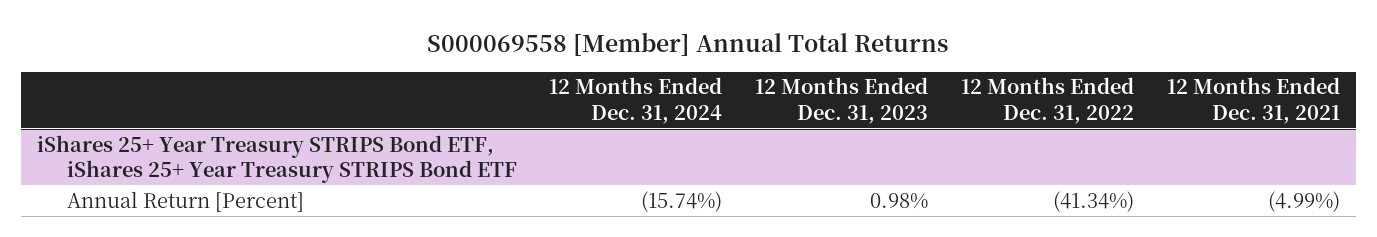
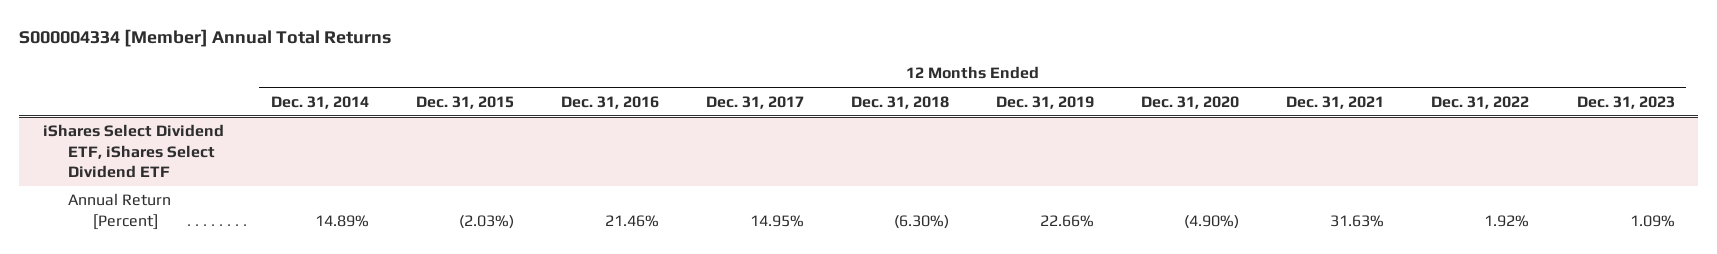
[427,31,949,56] S000069558 [Member] Annual Total Returns -> [18,29,391,48] S000004334 [Member] Annual Total Returns
[549,77,723,124] 12 Months Ended Dec. 31, 2024 -> none
none -> [270,95,369,109] Dec. 31, 2014
none -> [415,95,514,109] Dec. 31, 2015
none -> [560,95,659,109] Dec. 31, 2016
none -> [705,95,804,109] Dec. 31, 2017
none -> [851,95,950,109] Dec. 31, 2018
none -> [996,95,1095,109] Dec. 31, 2019
none -> [1141,95,1240,109] Dec. 31, 2020
[36,134,517,184] iShares 25+ Year Treasury STRIPS Bond ETF, iShares 25+ Year Treasury STRIPS Bond ETF -> none
none -> [42,124,224,178] iShares Select Dividend ETF, iShares Select Dividend ETF
[870,192,929,209] 0.98% -> [1629,214,1675,227] 1.09%
[1052,190,1134,212] (41.34%) -> [1484,214,1530,227] 1.92%
[1267,190,1340,212] (4.99%) -> [1330,214,1385,227] 31.63%

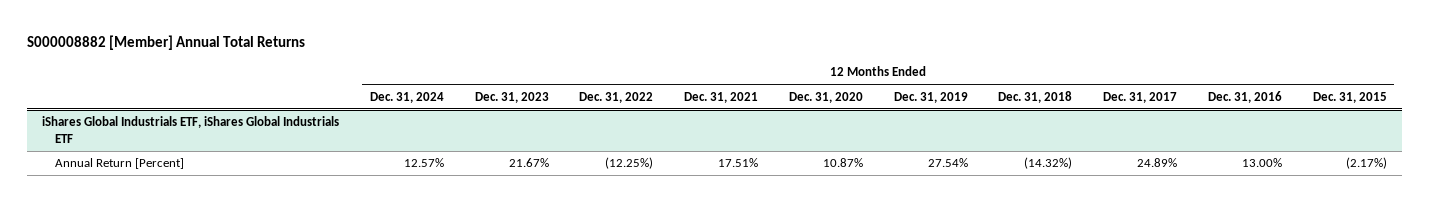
[18,29,391,48] S000004334 [Member] Annual Total Returns -> [26,34,305,50] S000008882 [Member] Annual Total Returns
[270,95,369,109] Dec. 31, 2014 -> none
none -> [369,91,444,103] Dec. 31, 2024
[42,124,224,178] iShares Select Dividend ETF, iShares Select Dividend ETF -> none
none -> [41,116,339,144] iShares Global Industrials ETF, iShares Global Industrials ETF
[458,214,514,229] (2.03%) -> [1345,157,1387,170] (2.17%)
[604,214,659,227] 21.46% -> [1241,158,1282,168] 13.00%
[749,214,804,227] 14.95% -> [1137,158,1178,168] 24.89%
[894,214,950,229] (6.30%) -> [1024,157,1073,170] (14.32%)
[1040,214,1095,227] 22.66% -> [927,158,968,168] 27.54%
[1184,214,1240,229] (4.90%) -> [822,158,863,168] 10.87%
[1330,214,1385,227] 31.63% -> [718,158,759,168] 17.51%
[1484,214,1530,227] 1.92% -> [605,157,654,170] (12.25%)
[1629,214,1675,227] 1.09% -> [508,158,549,168] 21.67%

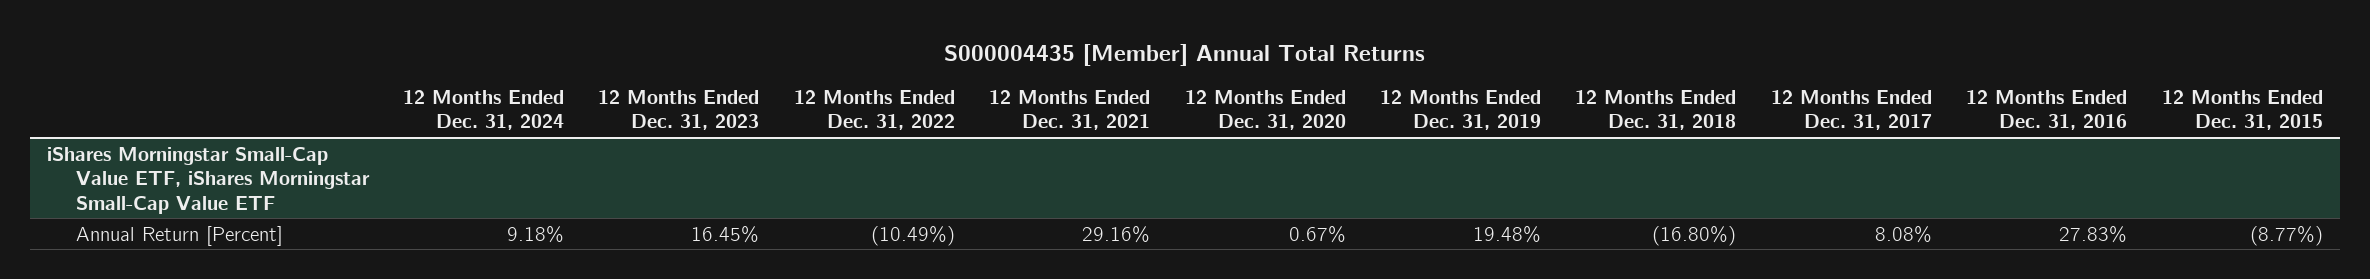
[26,34,305,50] S000008882 [Member] Annual Total Returns -> [943,44,1425,67] S000004435 [Member] Annual Total Returns
[41,116,339,144] iShares Global Industrials ETF, iShares Global Industrials ETF -> none
none -> [47,146,370,214] iShares Morningstar Small-Cap Value ETF, iShares Morningstar Small-Cap Value ETF
[403,158,444,168] 12.57% -> [507,225,565,243] 9.18%
[508,158,549,168] 21.67% -> [691,225,760,243] 16.45%
[605,157,654,170] (12.25%) -> [870,225,955,246] (10.49%)
[718,158,759,168] 17.51% -> [1082,225,1151,243] 29.16%
[822,158,863,168] 10.87% -> [1288,225,1346,243] 0.67%
[927,158,968,168] 27.54% -> [1472,225,1541,243] 19.48%
[1024,157,1073,170] (14.32%) -> [1652,225,1737,246] (16.80%)
[1137,158,1178,168] 24.89% -> [1874,225,1932,243] 8.08%
[1241,158,1282,168] 13.00% -> [2059,225,2128,243] 27.83%
[1345,157,1387,170] (2.17%) -> [2249,225,2323,246] (8.77%)

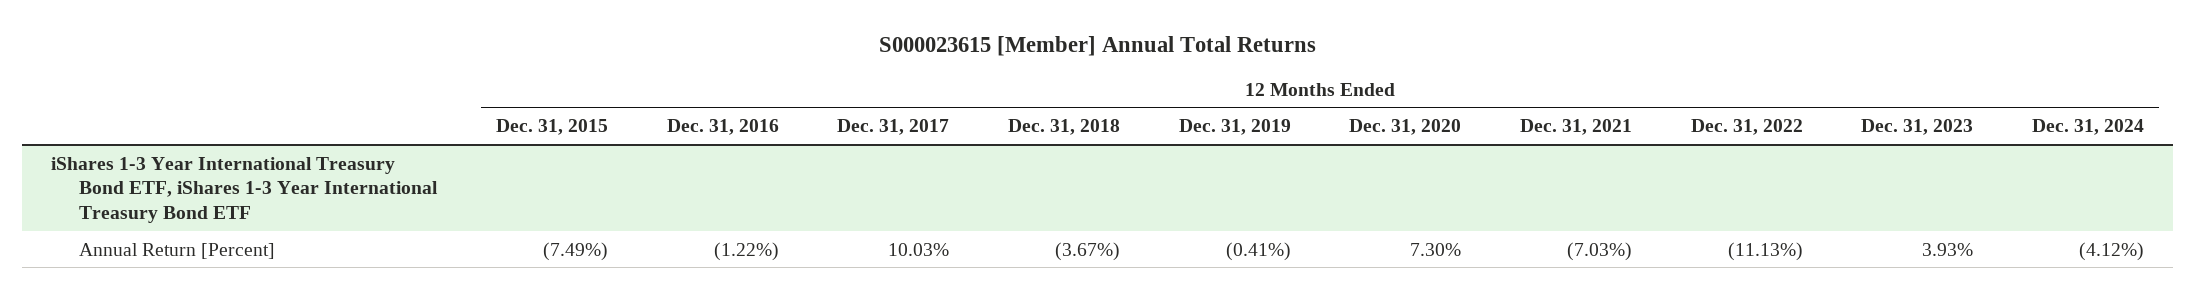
[943,44,1425,67] S000004435 [Member] Annual Total Returns -> [878,36,1316,57] S000023615 [Member] Annual Total Returns
[47,146,370,214] iShares Morningstar Small-Cap Value ETF, iShares Morningstar Small-Cap Value ETF -> none
none -> [50,156,439,223] iShares 1-3 Year International Treasury Bond ETF, iShares 1-3 Year International Treasury Bond ETF
[507,225,565,243] 9.18% -> [2079,241,2145,261] (4.12%)
[691,225,760,243] 16.45% -> [1922,242,1974,256] 3.93%
[870,225,955,246] (10.49%) -> [1727,241,1803,261] (11.13%)
[1082,225,1151,243] 29.16% -> [1567,241,1633,261] (7.03%)
[1288,225,1346,243] 0.67% -> [1410,242,1462,256] 7.30%
[1472,225,1541,243] 19.48% -> [1225,241,1291,261] (0.41%)
[1652,225,1737,246] (16.80%) -> [1055,241,1121,261] (3.67%)
[1874,225,1932,243] 8.08% -> [888,242,950,256] 10.03%
[2059,225,2128,243] 27.83% -> [713,241,779,261] (1.22%)
[2249,225,2323,246] (8.77%) -> [543,241,609,261] (7.49%)

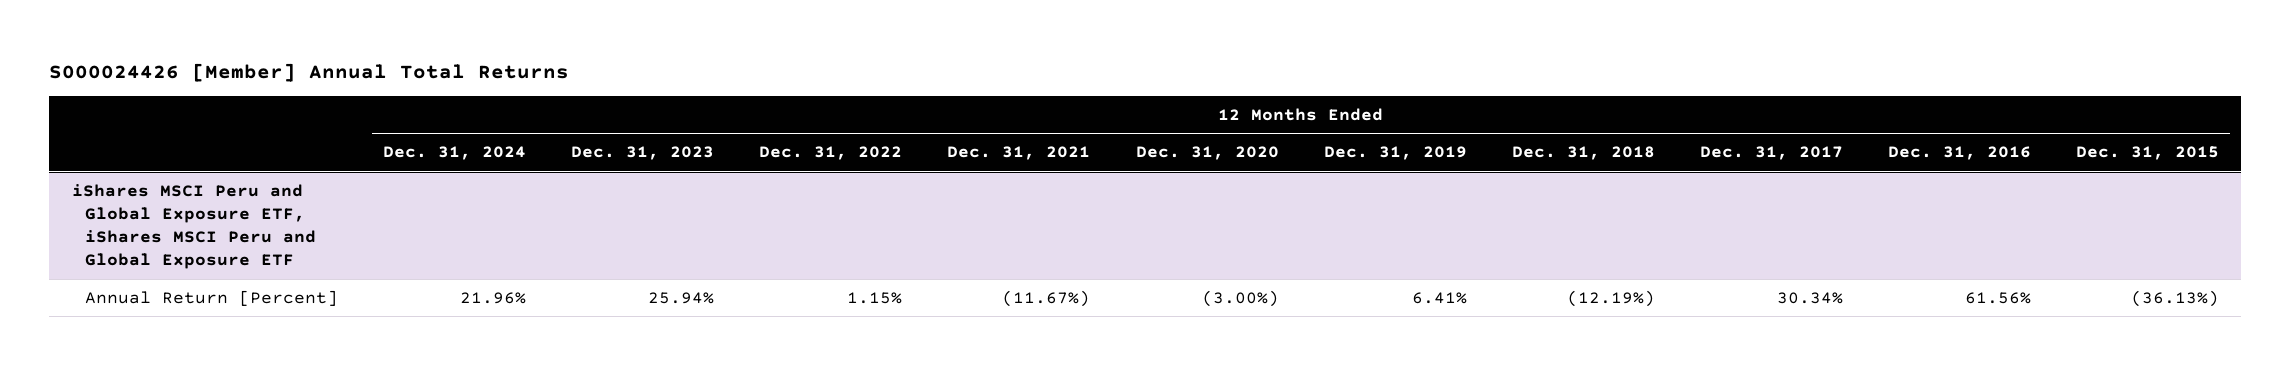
[878,36,1316,57] S000023615 [Member] Annual Total Returns -> [49,62,570,82] S000024426 [Member] Annual Total Returns
[50,156,439,223] iShares 1-3 Year International Treasury Bond ETF, iShares 1-3 Year International Treasury Bond ETF -> none
none -> [72,184,317,270] iShares MSCI Peru and Global Exposure ETF, iShares MSCI Peru and Global Exposure ETF
[543,241,609,261] (7.49%) -> [2130,290,2219,308] (36.13%)
[713,241,779,261] (1.22%) -> [1964,292,2031,305] 61.56%
[888,242,950,256] 10.03% -> [1776,292,1843,305] 30.34%
[1055,241,1121,261] (3.67%) -> [1566,290,1655,308] (12.19%)
[1225,241,1291,261] (0.41%) -> [1411,292,1467,305] 6.41%
[1410,242,1462,256] 7.30% -> [1201,290,1279,308] (3.00%)
[1567,241,1633,261] (7.03%) -> [1002,290,1091,308] (11.67%)
[1727,241,1803,261] (11.13%) -> [847,292,903,305] 1.15%
[1922,242,1974,256] 3.93% -> [648,292,715,305] 25.94%
[2079,241,2145,261] (4.12%) -> [460,292,527,305] 21.96%

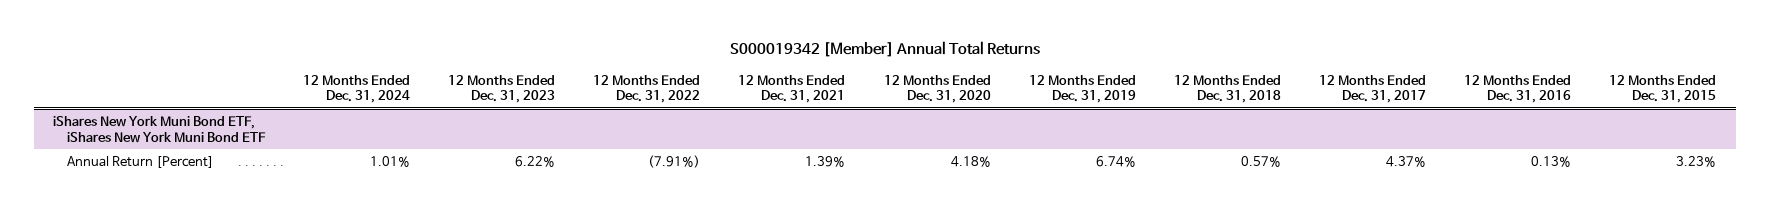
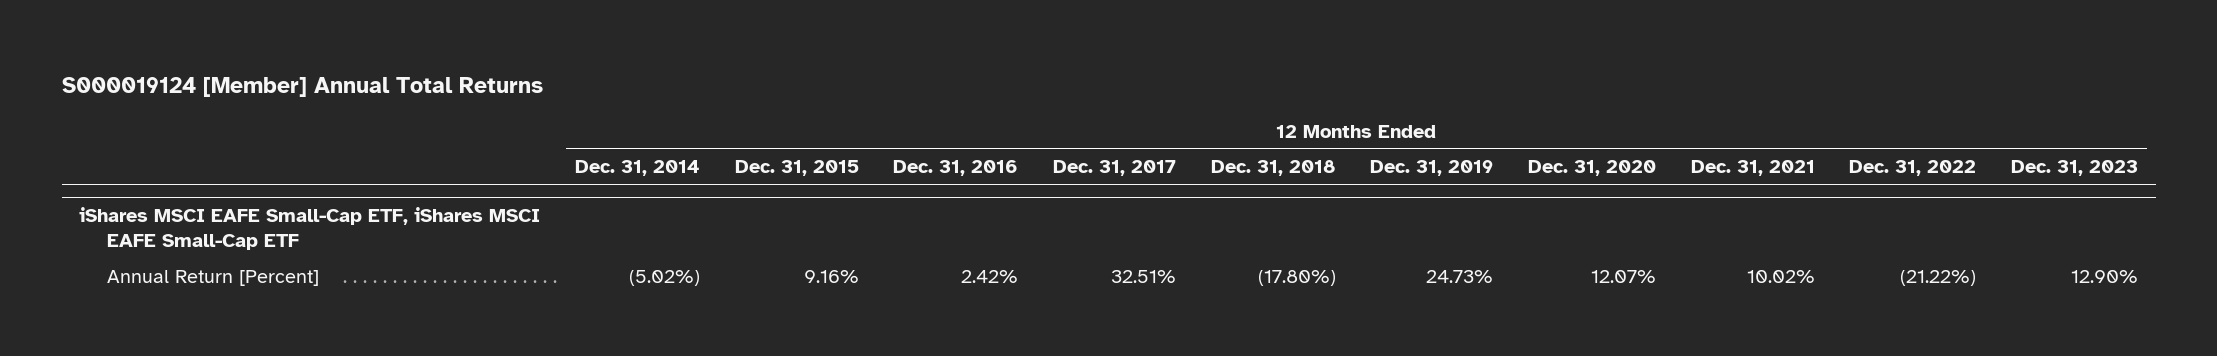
[729,41,1040,58] S000019342 [Member] Annual Total Returns -> [61,76,543,97] S000019124 [Member] Annual Total Returns
[302,74,410,104] 12 Months Ended Dec. 31, 2024 -> none
none -> [574,160,700,177] Dec. 31, 2014
[53,116,266,143] iShares New York Muni Bond ETF, iShares New York Muni Bond ETF -> none
none -> [79,207,541,250] iShares MSCI EAFE Small-Cap ETF, iShares MSCI EAFE Small-Cap ETF
[514,156,555,168] 6.22% -> [2071,269,2139,283] 12.90%
[648,155,701,169] (7.91%) -> [1900,269,1977,286] (21.22%)
[805,156,846,168] 1.39% -> [1746,269,1815,283] 10.02%
[950,156,991,168] 4.18% -> [1591,269,1657,283] 12.07%
[1095,156,1136,168] 6.74% -> [1426,269,1494,283] 24.73%
[1240,156,1281,168] 0.57% -> [1257,269,1336,286] (17.80%)
[1386,156,1427,168] 4.37% -> [1110,269,1176,283] 32.51%
[1531,156,1572,168] 0.13% -> [961,269,1019,283] 2.42%
[1676,156,1717,168] 3.23% -> [803,269,859,283] 9.16%

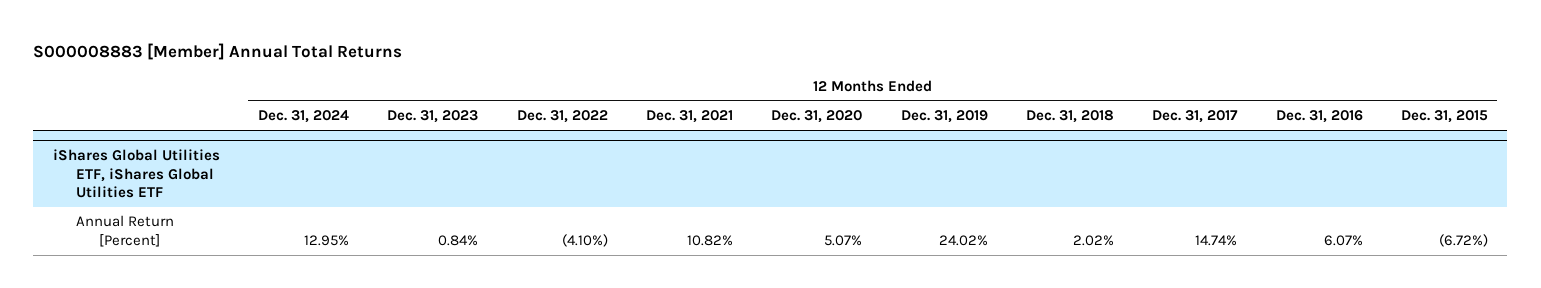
[61,76,543,97] S000019124 [Member] Annual Total Returns -> [33,42,403,60] S000008883 [Member] Annual Total Returns
[574,160,700,177] Dec. 31, 2014 -> none
none -> [257,110,349,124] Dec. 31, 2024
[79,207,541,250] iShares MSCI EAFE Small-Cap ETF, iShares MSCI EAFE Small-Cap ETF -> none
none -> [52,148,220,199] iShares Global Utilities ETF, iShares Global Utilities ETF
[803,269,859,283] 9.16% -> [1438,234,1488,248] (6.72%)
[961,269,1019,283] 2.42% -> [1323,235,1363,247] 6.07%
[1110,269,1176,283] 32.51% -> [1195,235,1238,247] 14.74%
[1257,269,1336,286] (17.80%) -> [1072,235,1114,247] 2.02%
[1426,269,1494,283] 24.73% -> [938,235,988,247] 24.02%
[1591,269,1657,283] 12.07% -> [824,235,863,247] 5.07%
[1746,269,1815,283] 10.02% -> [686,235,733,247] 10.82%
[1900,269,1977,286] (21.22%) -> [561,234,608,248] (4.10%)
[2071,269,2139,283] 12.90% -> [438,235,479,247] 0.84%

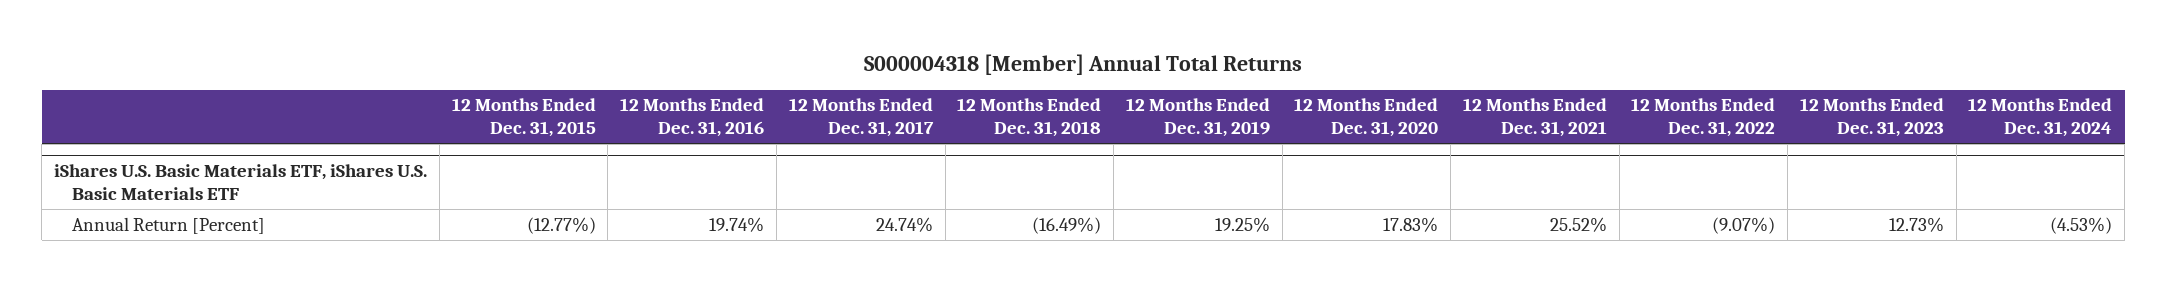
[33,42,403,60] S000008883 [Member] Annual Total Returns -> [864,53,1303,75] S000004318 [Member] Annual Total Returns
[52,148,220,199] iShares Global Utilities ETF, iShares Global Utilities ETF -> none
none -> [54,164,428,200] iShares U.S. Basic Materials ETF, iShares U.S. Basic Materials ETF
[303,235,349,247] 12.95% -> [2050,216,2113,234] (4.53%)
[438,235,479,247] 0.84% -> [1888,216,1944,232] 12.73%
[561,234,608,248] (4.10%) -> [1712,216,1776,234] (9.07%)
[686,235,733,247] 10.82% -> [1549,216,1607,232] 25.52%
[824,235,863,247] 5.07% -> [1383,216,1439,232] 17.83%
[938,235,988,247] 24.02% -> [1214,216,1270,232] 19.25%
[1072,235,1114,247] 2.02% -> [1032,216,1102,234] (16.49%)
[1195,235,1238,247] 14.74% -> [875,216,933,232] 24.74%
[1323,235,1363,247] 6.07% -> [709,216,765,232] 19.74%
[1438,234,1488,248] (6.72%) -> [526,216,596,234] (12.77%)

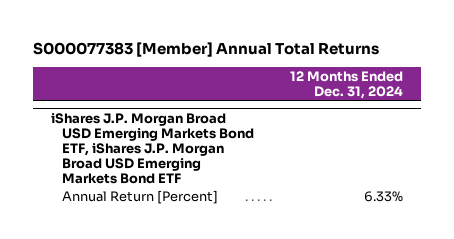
[864,53,1303,75] S000004318 [Member] Annual Total Returns -> [33,41,380,57] S000077383 [Member] Annual Total Returns
[451,98,596,138] 12 Months Ended Dec. 31, 2015 -> none
[620,98,765,138] 12 Months Ended Dec. 31, 2016 -> none
[788,98,934,138] 12 Months Ended Dec. 31, 2017 -> none
[957,98,1102,138] 12 Months Ended Dec. 31, 2018 -> none
[1125,98,1270,138] 12 Months Ended Dec. 31, 2019 -> none
[1294,98,1439,138] 12 Months Ended Dec. 31, 2020 -> none
[1462,98,1607,138] 12 Months Ended Dec. 31, 2021 -> none
[1631,98,1776,138] 12 Months Ended Dec. 31, 2022 -> none
[1799,98,1944,138] 12 Months Ended Dec. 31, 2023 -> none
[54,164,428,200] iShares U.S. Basic Materials ETF, iShares U.S. Basic Materials ETF -> none
none -> [51,112,254,184] iShares J.P. Morgan Broad USD Emerging Markets Bond ETF, iShares J.P. Morgan Broad USD Emerging Markets Bond ETF
[2050,216,2113,234] (4.53%) -> [364,191,404,203] 6.33%

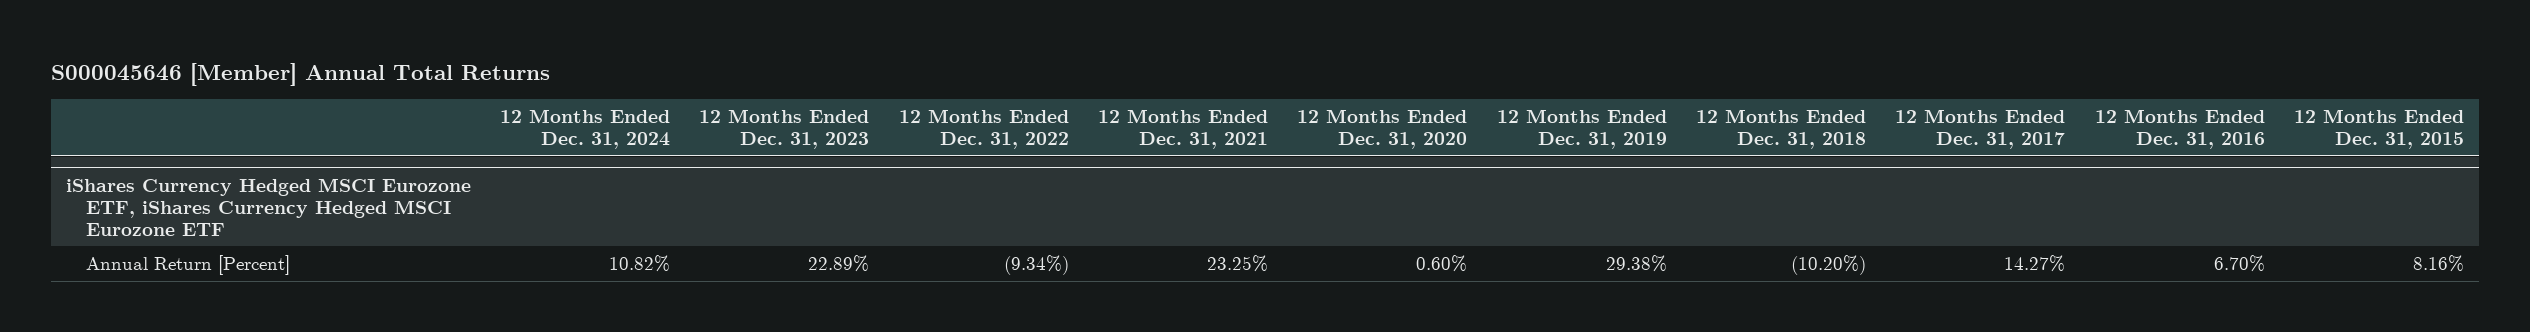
[33,41,380,57] S000077383 [Member] Annual Total Returns -> [50,63,550,87] S000045646 [Member] Annual Total Returns
none -> [699,109,870,150] 12 Months Ended Dec. 31, 2023
none -> [898,109,1069,150] 12 Months Ended Dec. 31, 2022
none -> [1097,109,1268,150] 12 Months Ended Dec. 31, 2021
none -> [1297,109,1468,150] 12 Months Ended Dec. 31, 2020
none -> [1496,109,1667,150] 12 Months Ended Dec. 31, 2019
none -> [1696,109,1867,150] 12 Months Ended Dec. 31, 2018
none -> [1895,109,2066,150] 12 Months Ended Dec. 31, 2017
none -> [2094,109,2265,150] 12 Months Ended Dec. 31, 2016
none -> [2294,109,2465,150] 12 Months Ended Dec. 31, 2015
[51,112,254,184] iShares J.P. Morgan Broad USD Emerging Markets Bond ETF, iShares J.P. Morgan Broad USD Emerging Markets Bond ETF -> none
none -> [65,177,471,236] iShares Currency Hedged MSCI Eurozone ETF, iShares Currency Hedged MSCI Eurozone ETF
[364,191,404,203] 6.33% -> [608,254,670,272] 10.82%

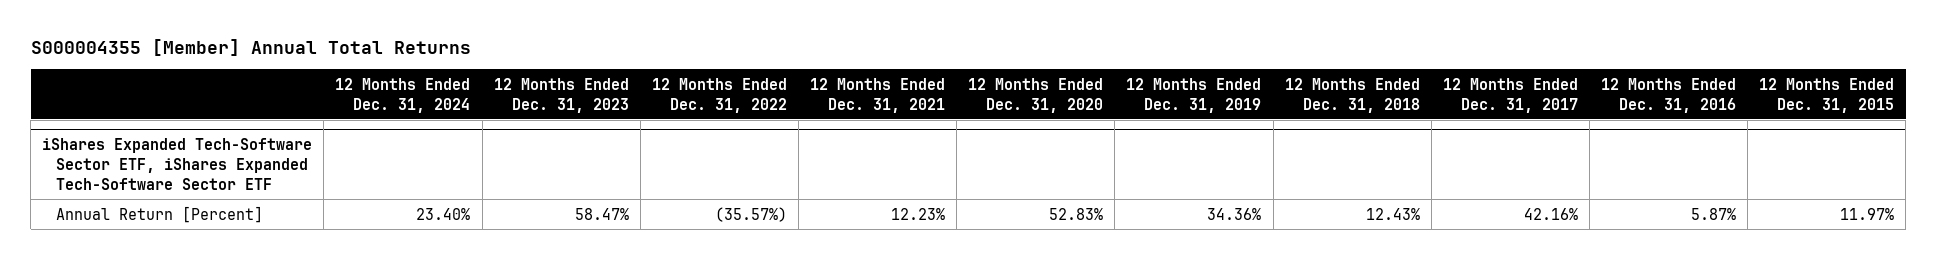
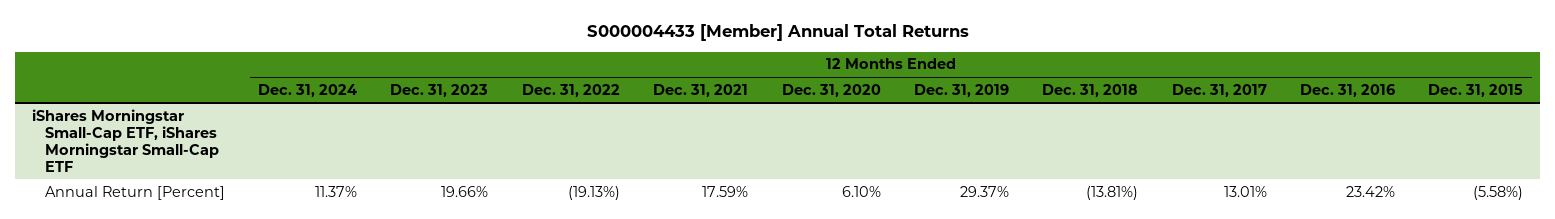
[30,39,471,57] S000004355 [Member] Annual Total Returns -> [586,24,969,42] S000004433 [Member] Annual Total Returns
[42,138,313,190] iShares Expanded Tech-Software Sector ETF, iShares Expanded Tech-Software Sector ETF -> none
none -> [31,108,219,172] iShares Morningstar Small-Cap ETF, iShares Morningstar Small-Cap ETF
[416,207,471,220] 23.40% -> [315,185,358,197] 11.37%
[574,207,629,220] 58.47% -> [441,185,489,197] 19.66%
[714,206,787,222] (35.57%) -> [567,185,620,200] (19.13%)
[891,207,946,220] 12.23% -> [702,185,749,197] 17.59%
[1049,207,1104,220] 52.83% -> [841,185,881,197] 6.10%
[1207,207,1262,220] 34.36% -> [959,185,1009,197] 29.37%
[1365,207,1420,220] 12.43% -> [1086,185,1139,200] (13.81%)
[1523,207,1578,220] 42.16% -> [1223,185,1267,197] 13.01%
[1691,207,1737,220] 5.87% -> [1345,185,1395,197] 23.42%
[1840,207,1895,220] 11.97% -> [1473,185,1524,200] (5.58%)

